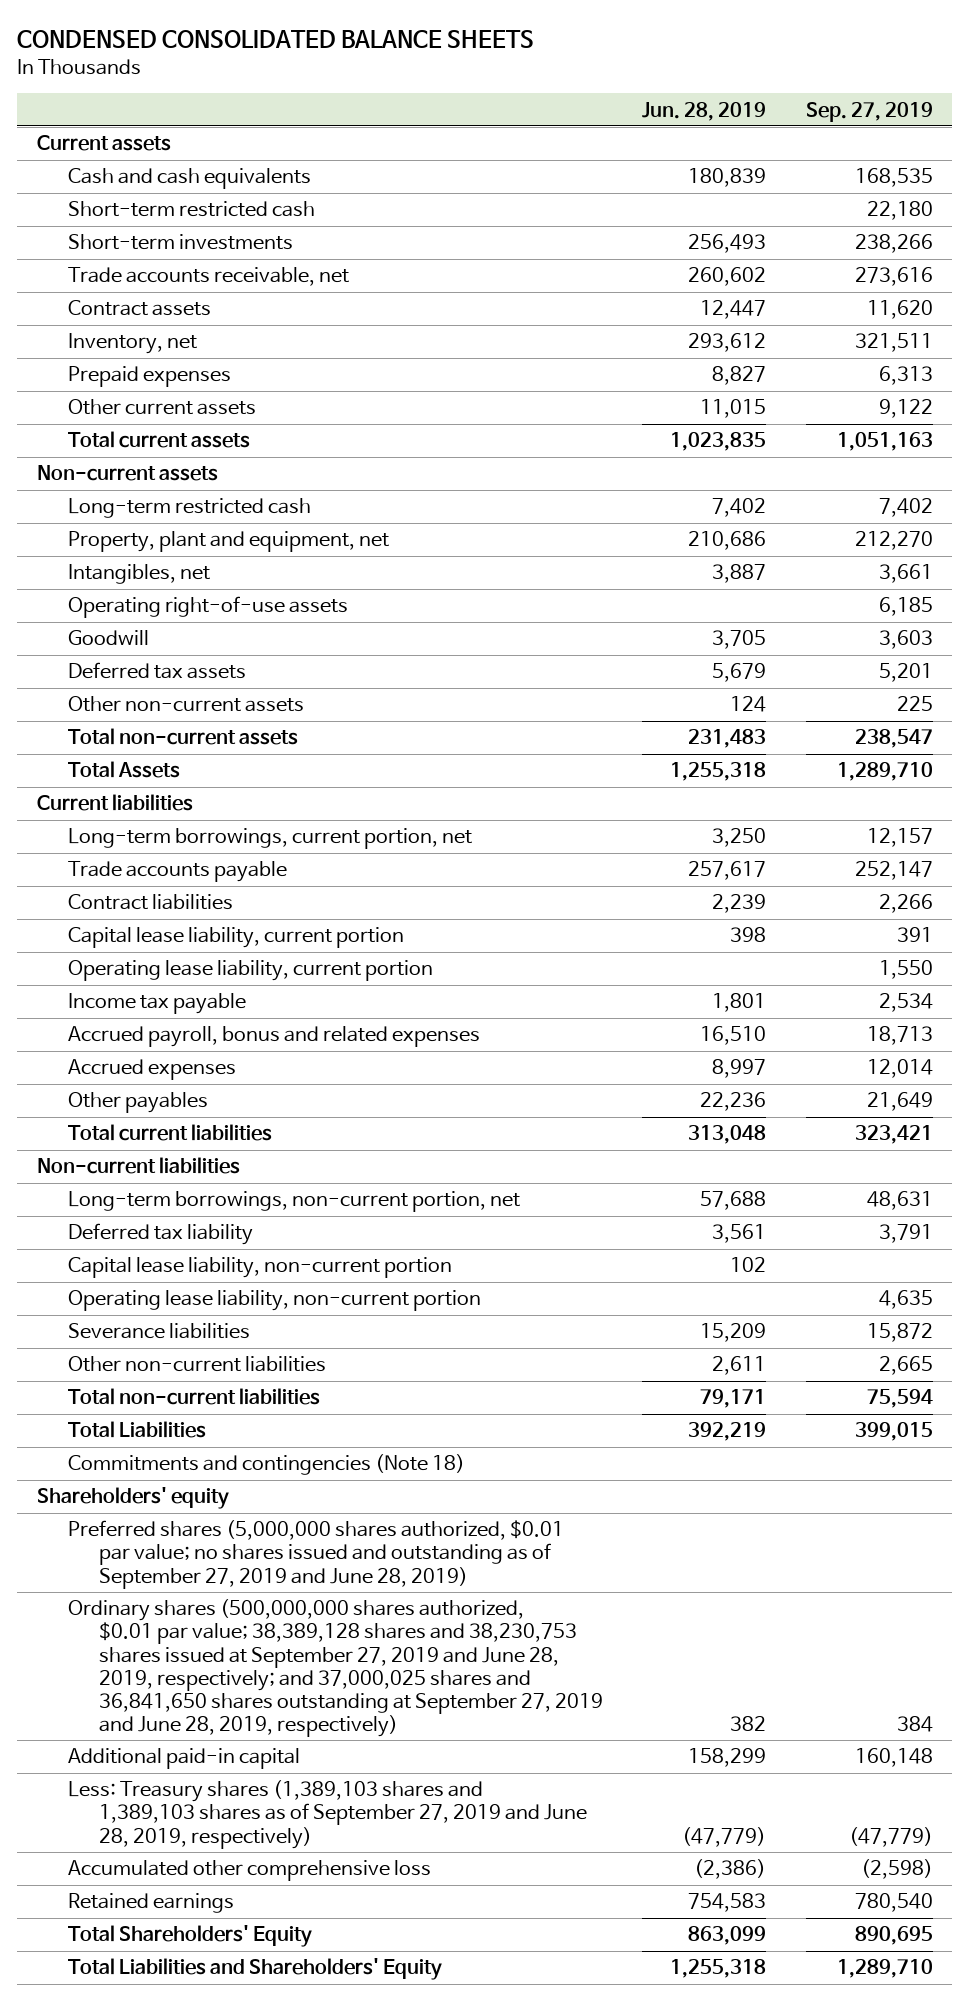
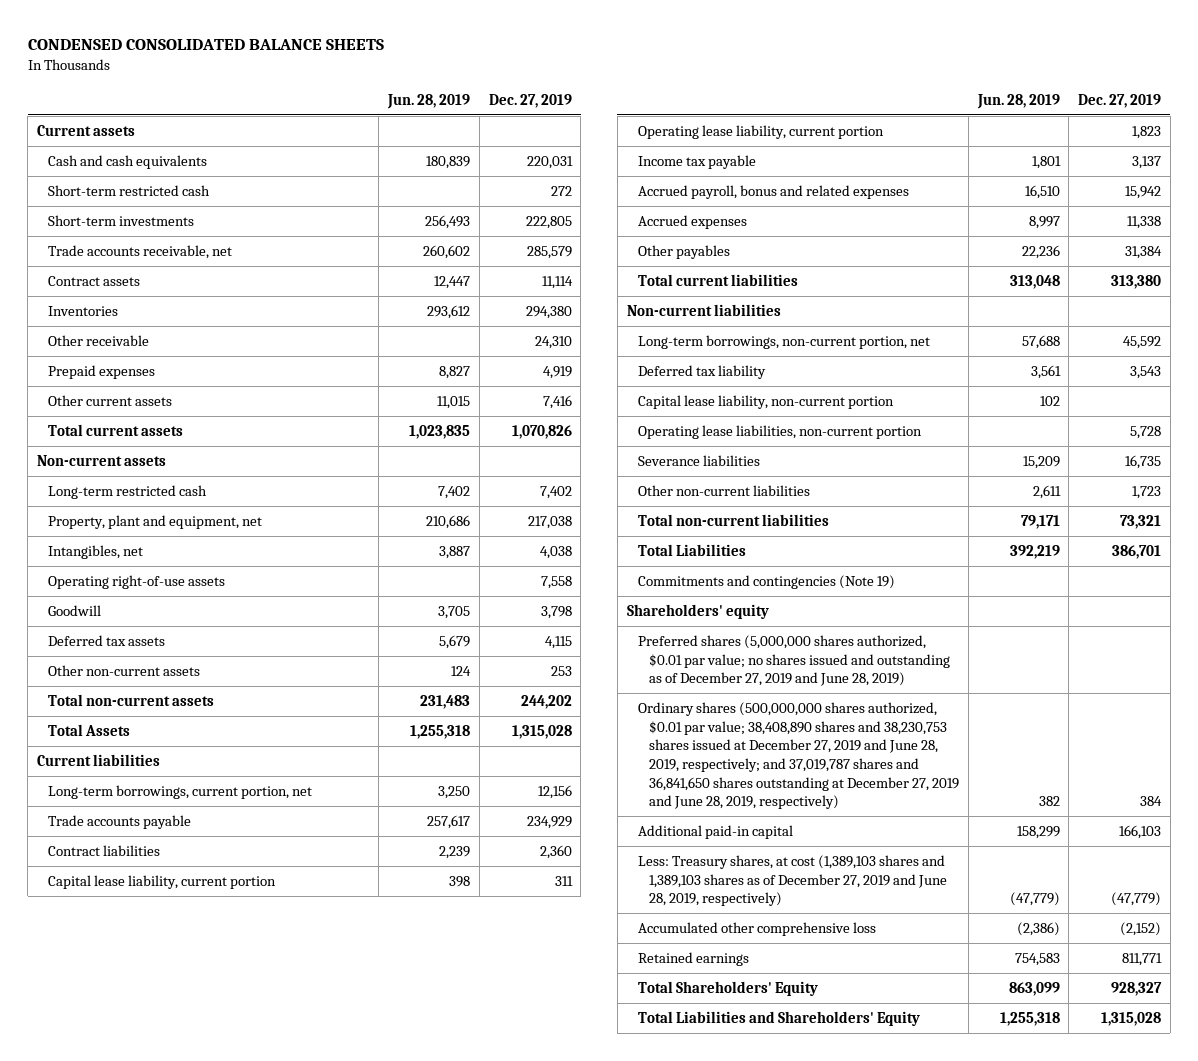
[805,101,933,122] Sep. 27, 2019 -> none
none -> [488,93,572,108] Dec. 27, 2019
[67,333,197,355] Inventory, net -> [48,305,119,316] Inventories
none -> [48,334,150,346] Other receivable
[67,1290,481,1312] Operating lease liability, non-current portion -> [637,424,922,439] Operating lease liabilities, non-current portion
[67,1454,465,1476] Commitments and contingencies (Note 18) -> [637,574,895,589] Commitments and contingencies (Note 19)
[67,1520,564,1589] Preferred shares (5,000,000 shares authorized, $0.01 par value; no shares issued and outstanding as of September 27, 2019 and June 28, 2019) -> [637,634,951,687] Preferred shares (5,000,000 shares authorized, $0.01 par value; no shares issued and outstanding as of December 27, 2019 and June 28, 2019)
[67,1599,603,1737] Ordinary shares (500,000,000 shares authorized, $0.01 par value; 38,389,128 shares and 38,230,753 shares issued at September 27, 2019 and June 28, 2019, respectively; and 37,000,025 shares and 36,841,650 shares outstanding at September 27, 2019 and June 28, 2019, respectively) -> [637,701,960,810] Ordinary shares (500,000,000 shares authorized, $0.01 par value; 38,408,890 shares and 38,230,753 shares issued at December 27, 2019 and June 28, 2019, respectively; and 37,019,787 shares and 36,841,650 shares outstanding at December 27, 2019 and June 28, 2019, respectively)
[67,1780,587,1849] Less: Treasury shares (1,389,103 shares and 1,389,103 shares as of September 27, 2019 and June 28, 2019, respectively) -> [637,854,948,907] Less: Treasury shares, at cost (1,389,103 shares and 1,389,103 shares as of December 27, 2019 and June 28, 2019, respectively)

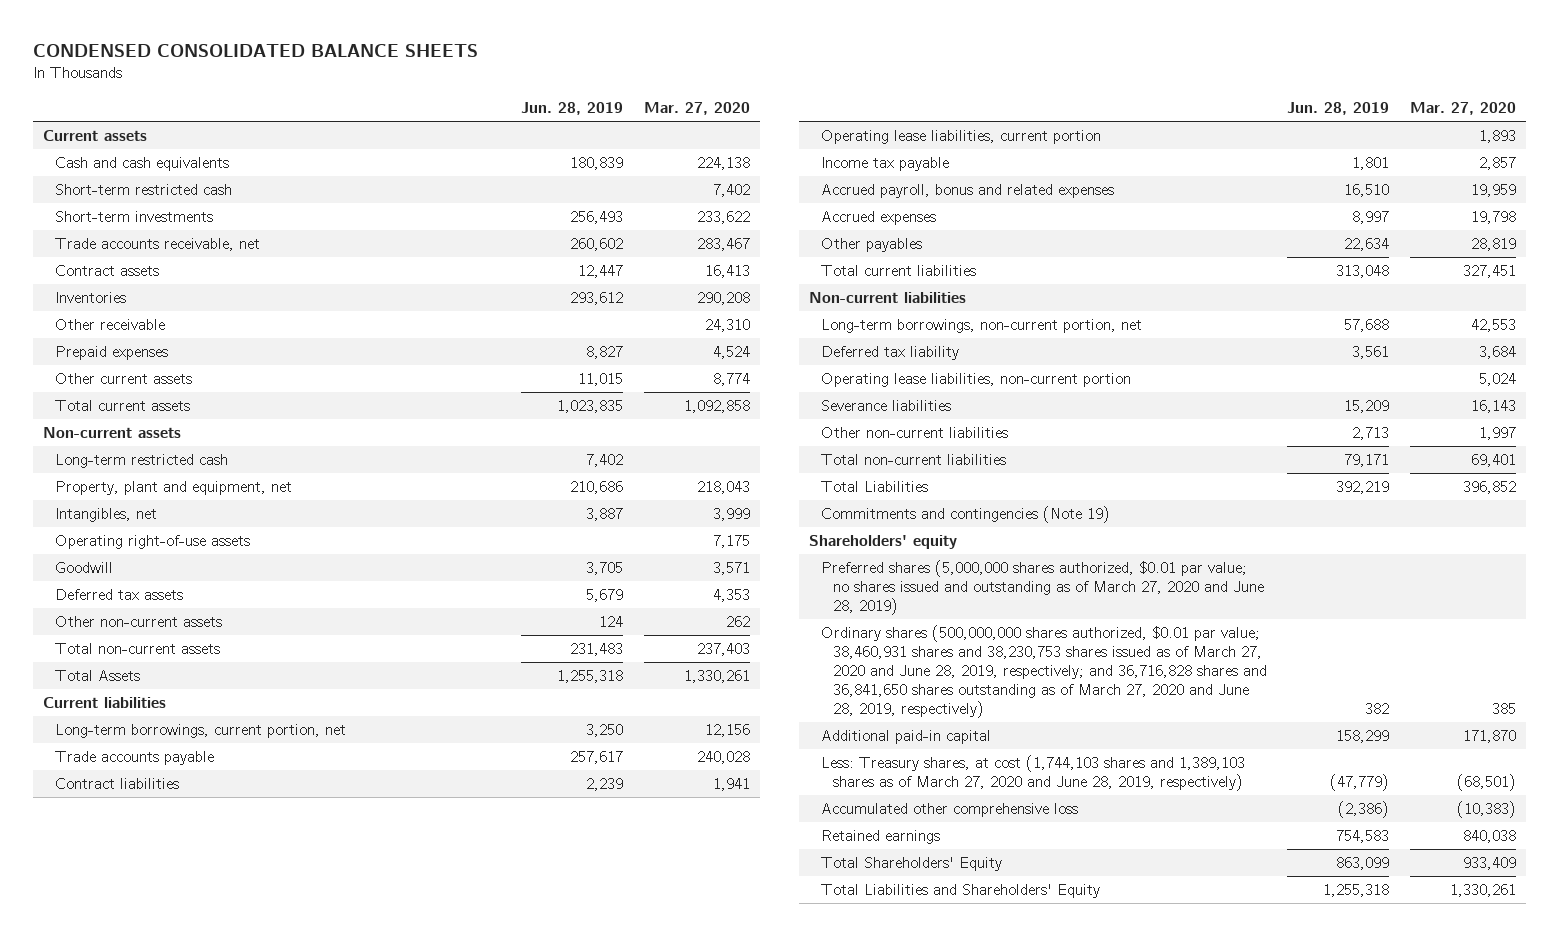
[488,93,572,108] Dec. 27, 2019 -> none
none -> [643,101,750,115] Mar. 27, 2020
[48,874,277,889] Capital lease liability, current portion -> none
[637,124,884,139] Operating lease liability, current portion -> [820,130,1101,145] Operating lease liabilities, current portion
[1021,244,1060,259] 22,236 -> [1344,238,1390,252] 22,634
[637,394,894,409] Capital lease liability, non-current portion -> none
[1032,484,1061,499] 2,611 -> [1352,427,1390,441] 2,713
[637,634,951,687] Preferred shares (5,000,000 shares authorized, $0.01 par value; no shares issued and outstanding as of December 27, 2019 and June 28, 2019) -> [820,560,1264,615] Preferred shares (5,000,000 shares authorized, $0.01 par value; no shares issued and outstanding as of March 27, 2020 and June 28, 2019)
[637,701,960,810] Ordinary shares (500,000,000 shares authorized, $0.01 par value; 38,408,890 shares and 38,230,753 shares issued at December 27, 2019 and June 28, 2019, respectively; and 37,019,787 shares and 36,841,650 shares outstanding at December 27, 2019 and June 28, 2019, respectively) -> [820,625,1267,718] Ordinary shares (500,000,000 shares authorized, $0.01 par value; 38,460,931 shares and 38,230,753 shares issued as of March 27, 2020 and June 28, 2019, respectively; and 36,716,828 shares and 36,841,650 shares outstanding as of March 27, 2020 and June 28, 2019, respectively)
[637,854,948,907] Less: Treasury shares, at cost (1,389,103 shares and 1,389,103 shares as of December 27, 2019 and June 28, 2019, respectively) -> [820,755,1245,791] Less: Treasury shares, at cost (1,744,103 shares and 1,389,103 shares as of March 27, 2020 and June 28, 2019, respectively)

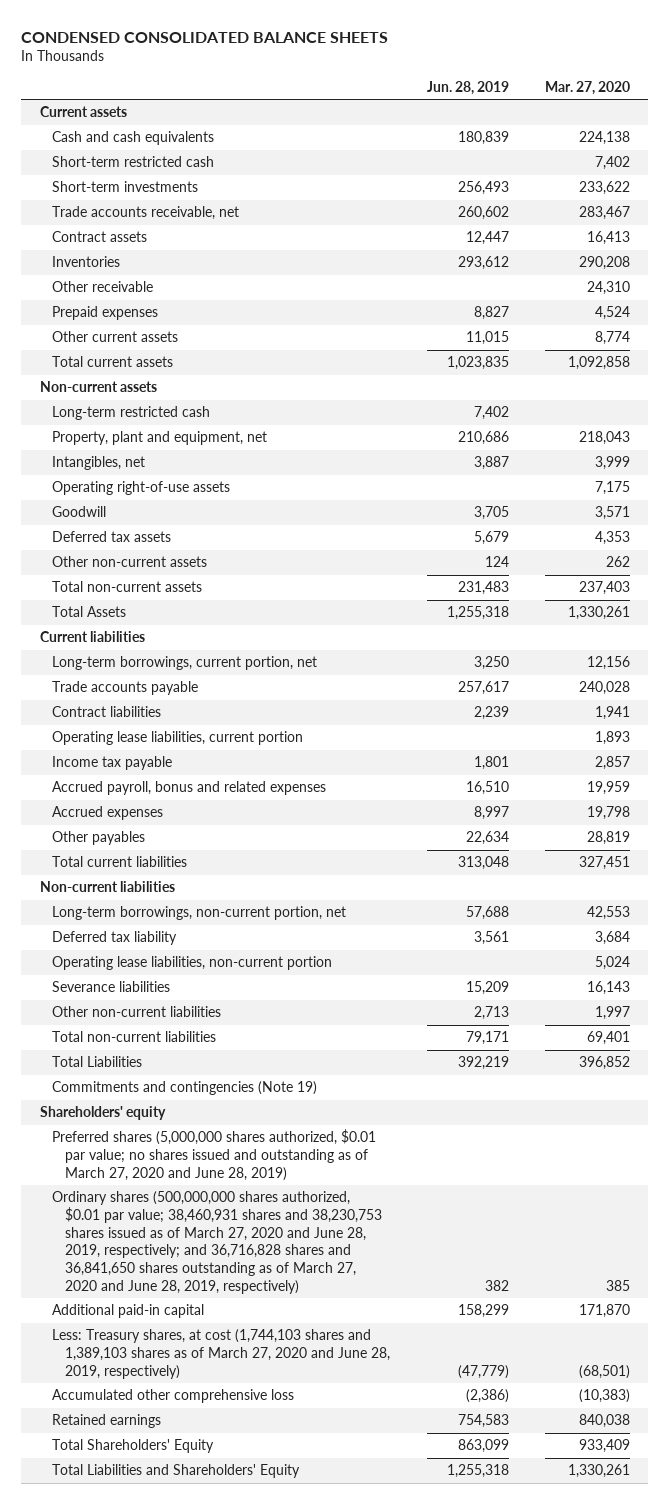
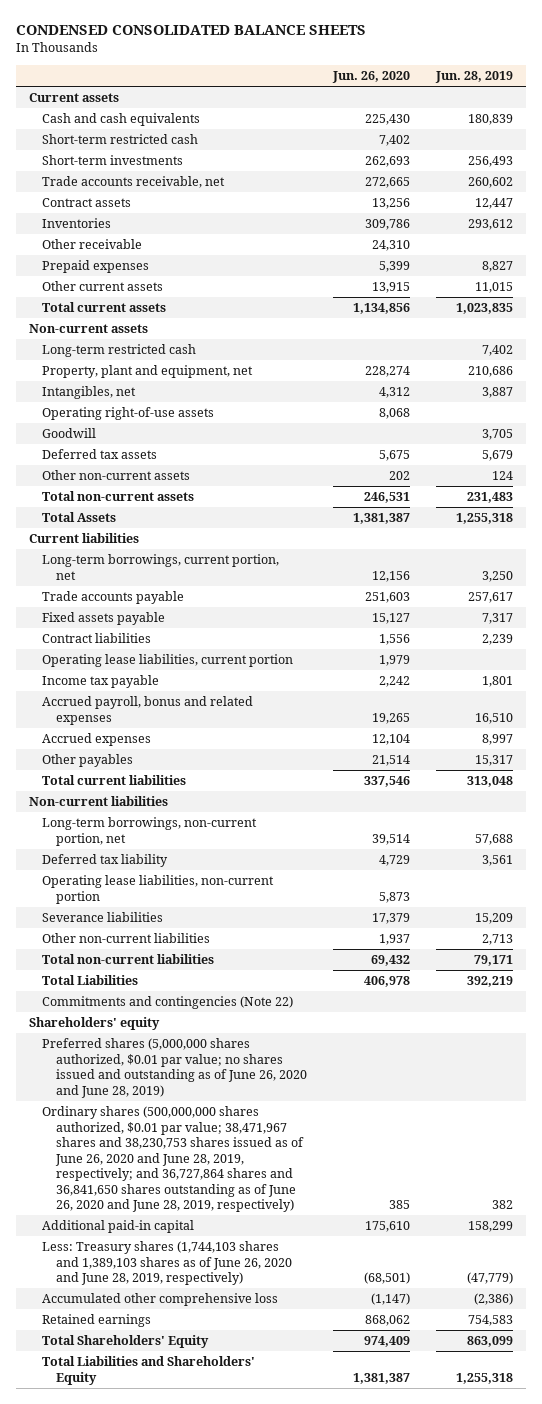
[545,81,631,96] Mar. 27, 2020 -> none
none -> [332,71,411,84] Jun. 26, 2020
none -> [42,612,166,626] Fixed assets payable
[465,831,509,846] 22,634 -> [475,755,514,767] 15,317
[52,1081,318,1096] Commitments and contingencies (Note 19) -> [42,996,294,1010] Commitments and contingencies (Note 22)
[52,1129,377,1181] Preferred shares (5,000,000 shares authorized, $0.01 par value; no shares issued and outstanding as of March 27, 2020 and June 28, 2019) -> [42,1038,308,1098] Preferred shares (5,000,000 shares authorized, $0.01 par value; no shares issued and outstanding as of June 26, 2020 and June 28, 2019)
[52,1191,383,1294] Ordinary shares (500,000,000 shares authorized, $0.01 par value; 38,460,931 shares and 38,230,753 shares issued as of March 27, 2020 and June 28, 2019, respectively; and 36,716,828 shares and 36,841,650 shares outstanding as of March 27, 2020 and June 28, 2019, respectively) -> [42,1106,305,1213] Ordinary shares (500,000,000 shares authorized, $0.01 par value; 38,471,967 shares and 38,230,753 shares issued as of June 26, 2020 and June 28, 2019, respectively; and 36,727,864 shares and 36,841,650 shares outstanding as of June 26, 2020 and June 28, 2019, respectively)
[52,1329,391,1379] Less: Treasury shares, at cost (1,744,103 shares and 1,389,103 shares as of March 27, 2020 and June 28, 2019, respectively) -> [42,1241,293,1286] Less: Treasury shares (1,744,103 shares and 1,389,103 shares as of June 26, 2020 and June 28, 2019, respectively)

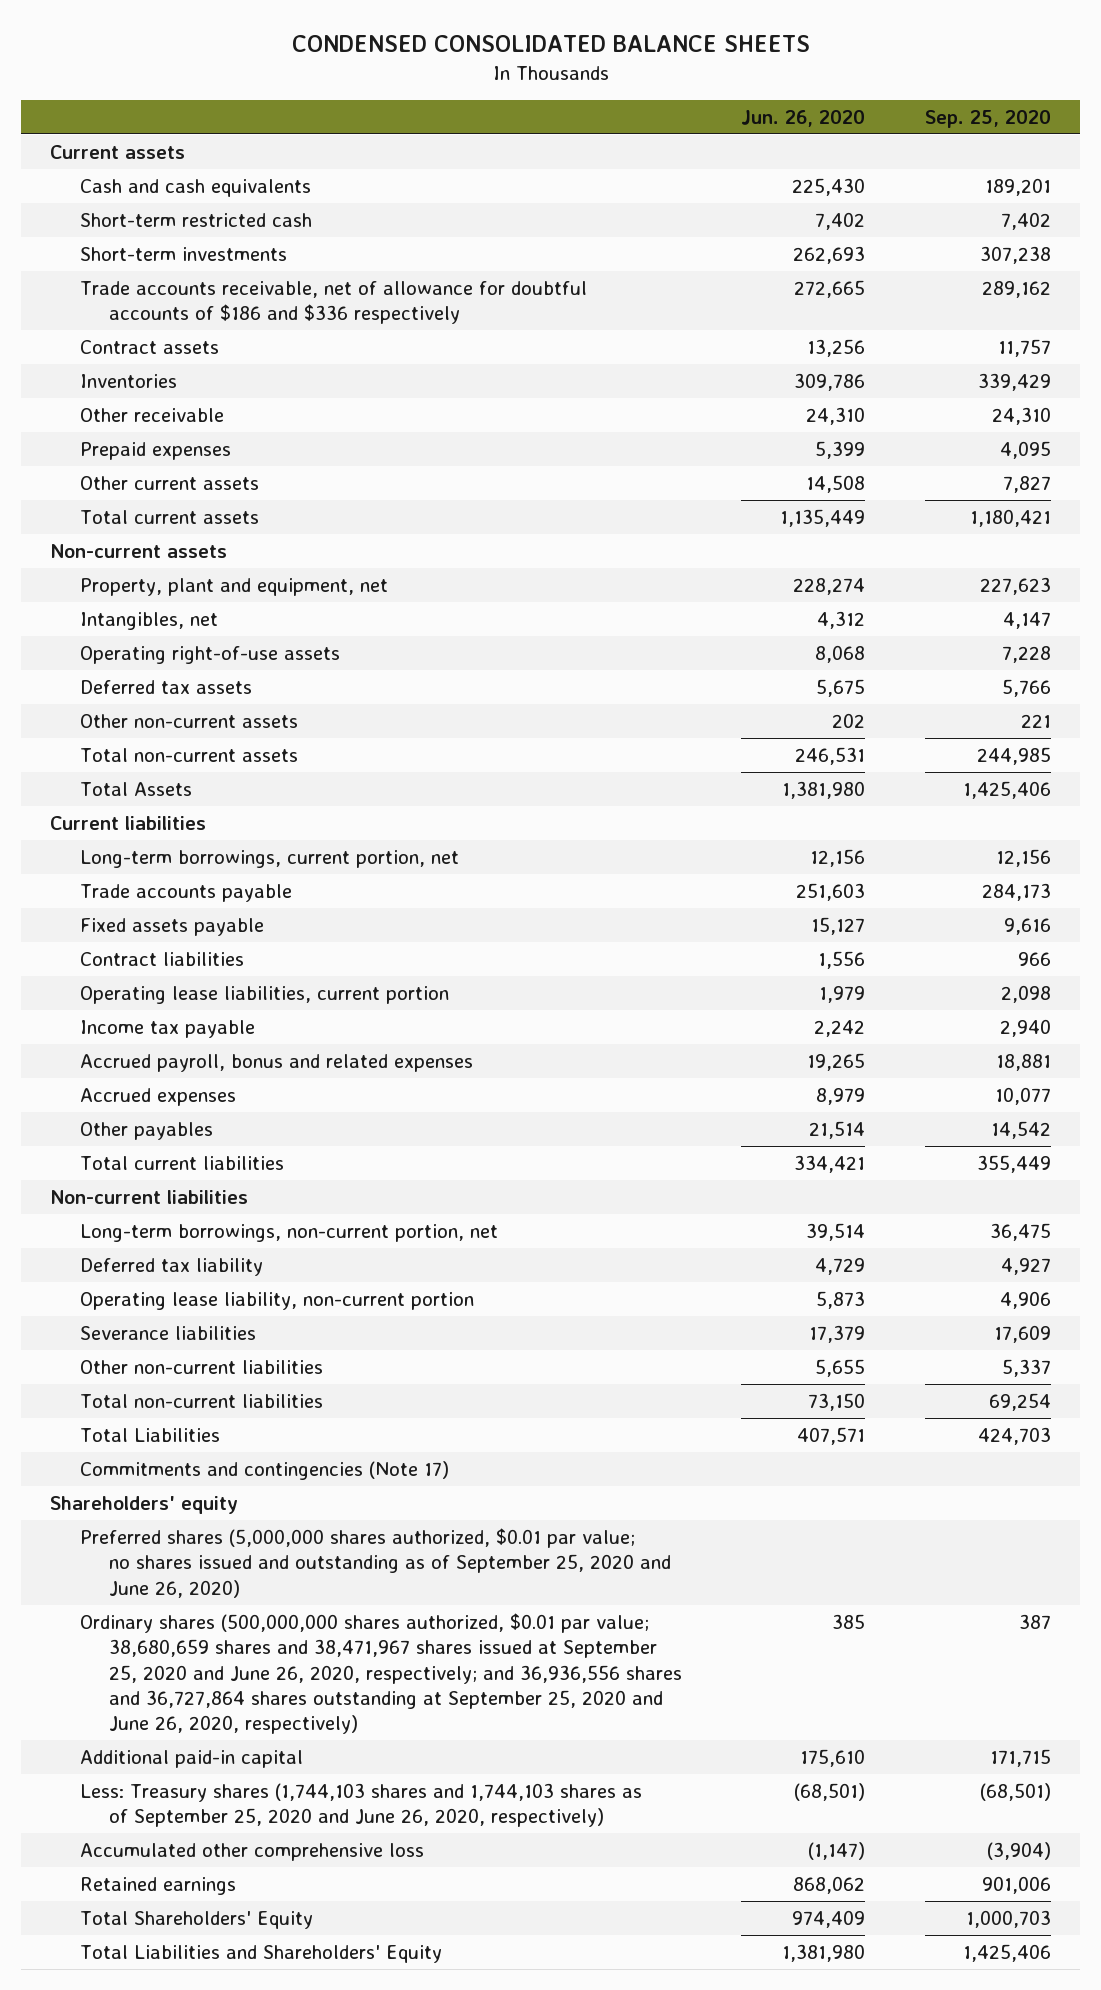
[435,71,514,84] Jun. 28, 2019 -> none
none -> [924,109,1051,128] Sep. 25, 2020
[42,176,226,189] Trade accounts receivable, net -> [79,280,587,325] Trade accounts receivable, net of allowance for doubtful accounts of $186 and $336 respectively
[372,282,411,294] 13,915 -> [806,474,866,493] 14,508
[353,303,411,315] 1,134,856 -> [780,508,866,527] 1,135,449
[42,344,197,358] Long-term restricted cash -> none
[42,428,97,439] Goodwill -> none
[353,513,411,525] 1,381,387 -> [782,780,866,799] 1,381,980
[372,734,411,746] 12,104 -> [816,1087,866,1105] 8,979
[364,776,411,788] 337,546 -> [794,1154,866,1173] 334,421
[42,875,275,904] Operating lease liabilities, non-current portion -> [79,1291,474,1310] Operating lease liability, non-current portion
[379,934,411,946] 1,937 -> [815,1358,866,1377] 5,655
[371,955,411,967] 69,432 -> [808,1392,866,1411] 73,150
[364,976,411,988] 406,978 -> [797,1426,866,1445] 407,571
[42,996,294,1010] Commitments and contingencies (Note 22) -> [79,1460,449,1480] Commitments and contingencies (Note 17)
[42,1038,308,1098] Preferred shares (5,000,000 shares authorized, $0.01 par value; no shares issued and outstanding as of June 26, 2020 and June 28, 2019) -> [79,1527,671,1598] Preferred shares (5,000,000 shares authorized, $0.01 par value; no shares issued and outstanding as of September 25, 2020 and June 26, 2020)
[42,1106,305,1213] Ordinary shares (500,000,000 shares authorized, $0.01 par value; 38,471,967 shares and 38,230,753 shares issued as of June 26, 2020 and June 28, 2019, respectively; and 36,727,864 shares and 36,841,650 shares outstanding as of June 26, 2020 and June 28, 2019, respectively) -> [79,1612,682,1735] Ordinary shares (500,000,000 shares authorized, $0.01 par value; 38,680,659 shares and 38,471,967 shares issued at September 25, 2020 and June 26, 2020, respectively; and 36,936,556 shares and 36,727,864 shares outstanding at September 25, 2020 and June 26, 2020, respectively)
[42,1241,293,1286] Less: Treasury shares (1,744,103 shares and 1,389,103 shares as of June 26, 2020 and June 28, 2019, respectively) -> [79,1782,642,1828] Less: Treasury shares (1,744,103 shares and 1,744,103 shares as of September 25, 2020 and June 26, 2020, respectively)
[353,1372,411,1384] 1,381,387 -> [782,1943,866,1962] 1,381,980

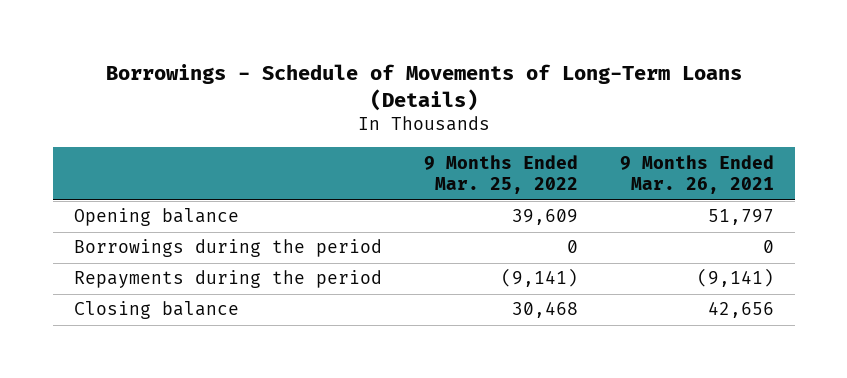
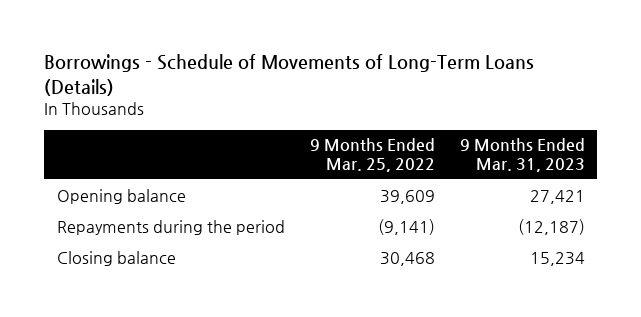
[619,154,774,195] 9 Months Ended Mar. 26, 2021 -> none
none -> [459,138,585,172] 9 Months Ended Mar. 31, 2023
[73,239,382,258] Borrowings during the period -> none

